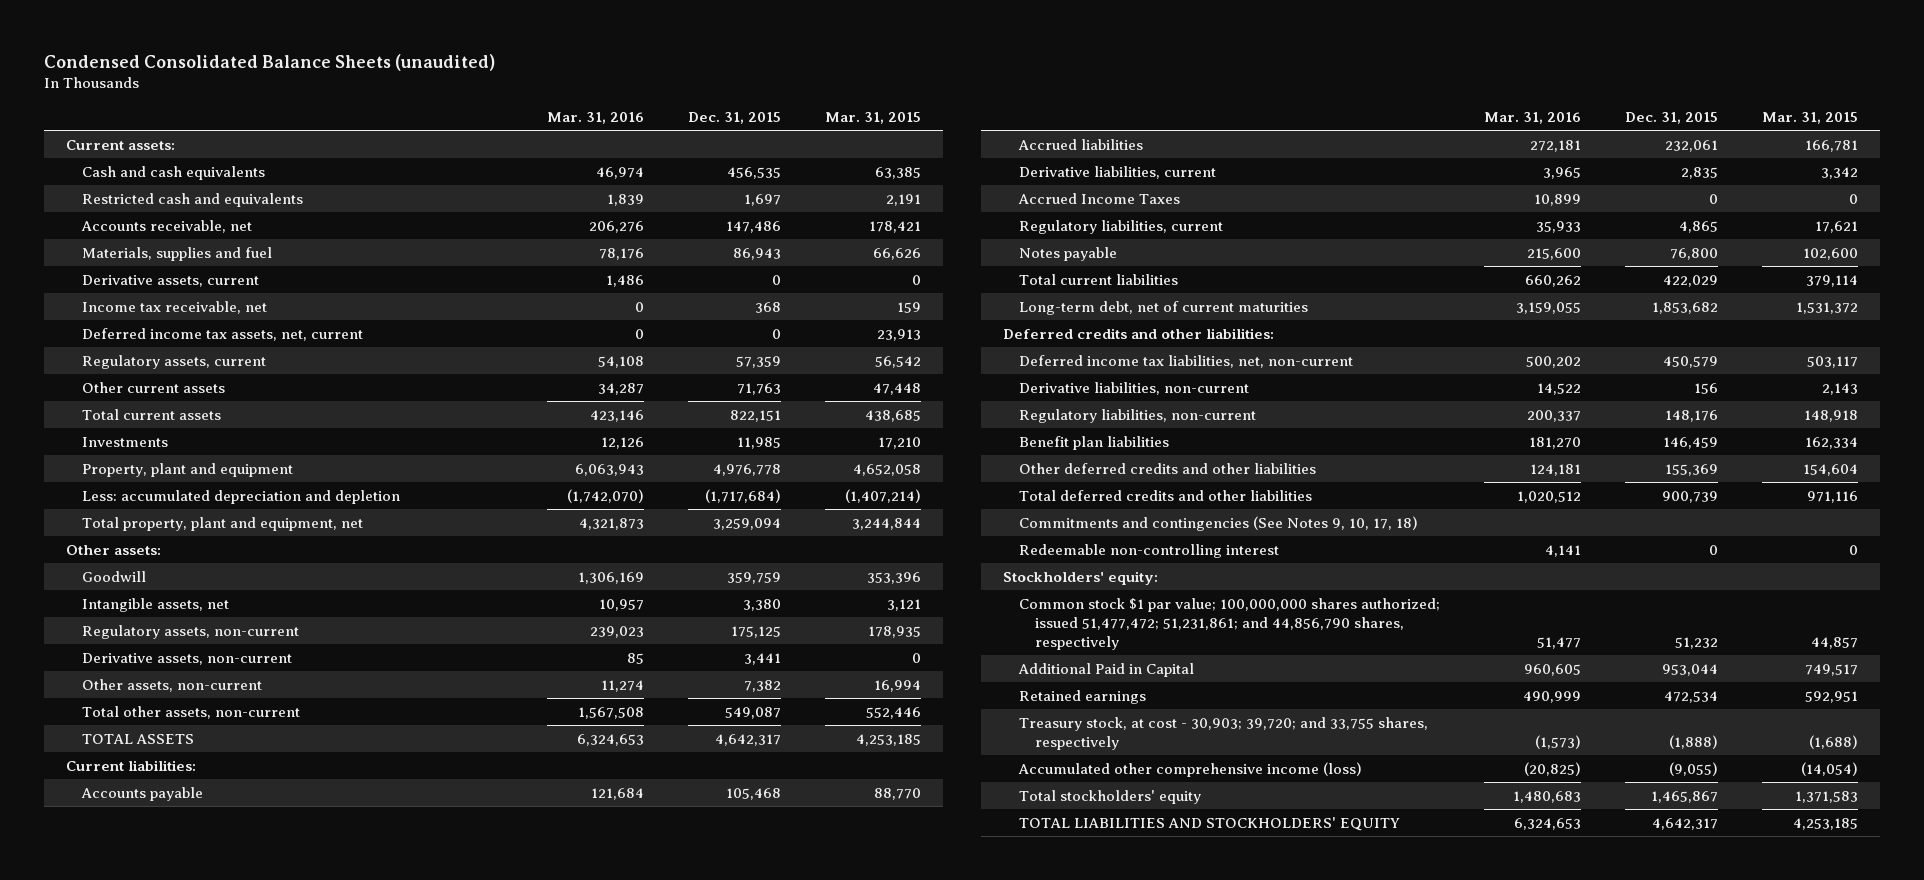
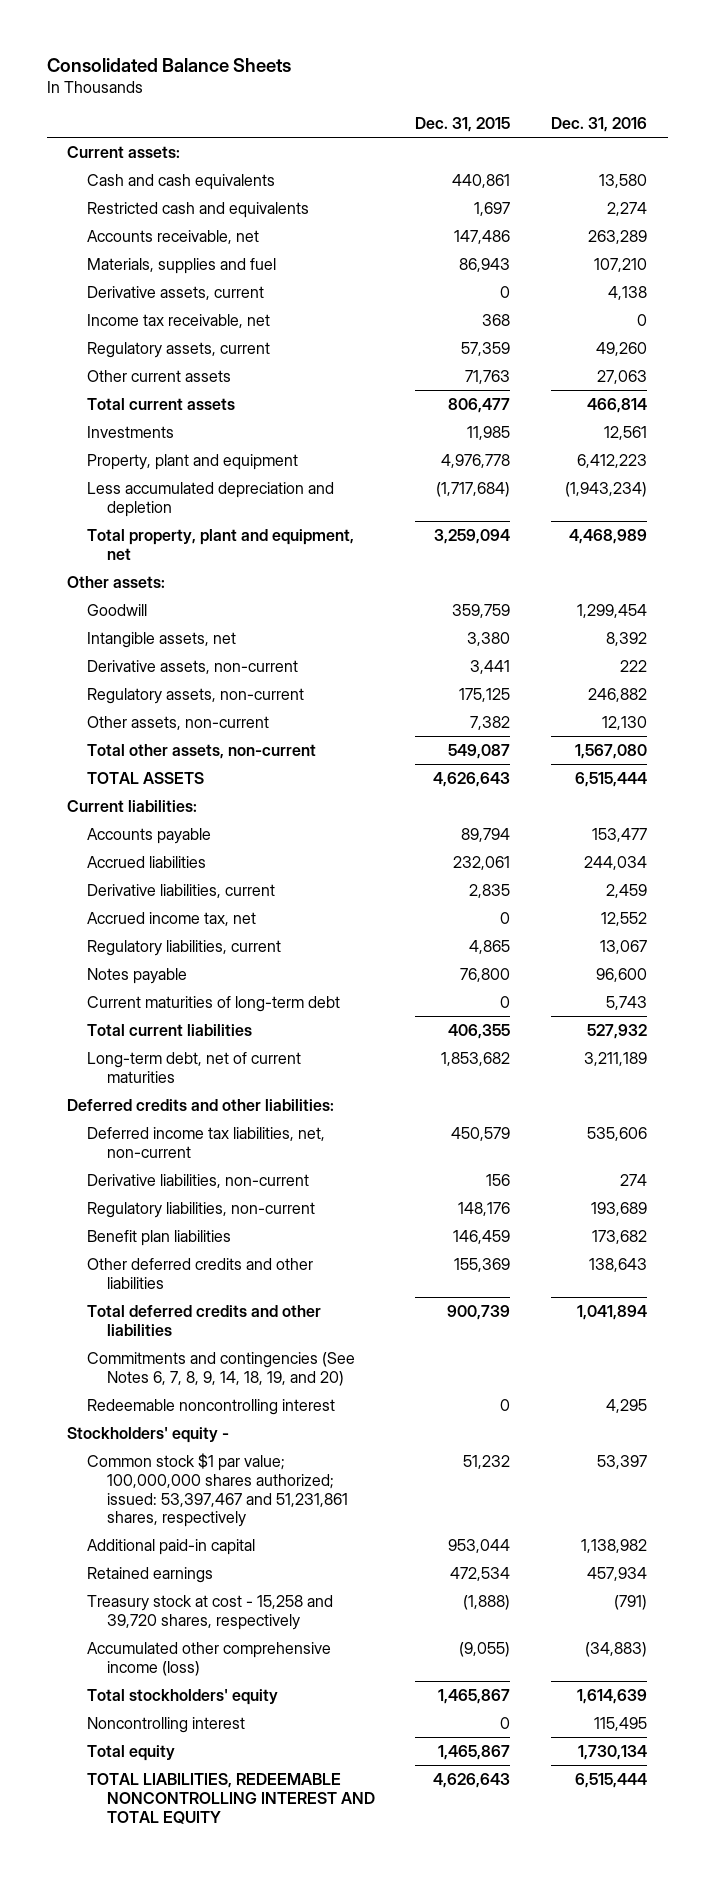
[44,53,496,71] Condensed Consolidated Balance Sheets (unaudited) -> [46,57,291,72] Consolidated Balance Sheets
[547,111,645,124] Mar. 31, 2016 -> none
[825,111,922,124] Mar. 31, 2015 -> none
none -> [551,117,648,133] Dec. 31, 2016
[727,166,782,179] 456,535 -> [452,173,511,188] 440,861
[82,327,364,341] Deferred income tax assets, net, current -> none
[730,409,782,422] 822,151 -> [448,397,511,413] 806,477
[82,489,401,504] Less: accumulated depreciation and depletion -> [86,481,334,517] Less accumulated depreciation and depletion
[82,624,300,639] Regulatory assets, non-current -> [86,687,304,704] Regulatory assets, non-current
[715,733,782,746] 4,642,317 -> [433,771,511,787] 4,626,643
[726,787,782,800] 105,468 -> [461,827,511,842] 89,794
[1017,192,1180,204] Accrued Income Taxes -> [86,911,256,926] Accrued income tax, net
none -> [86,995,340,1012] Current maturities of long-term debt
[1663,274,1719,287] 422,029 -> [448,1023,511,1039] 406,355
[1018,543,1279,558] Redeemable non-controlling interest -> none
[1018,515,1418,531] Commitments and contingencies (See Notes 9, 10, 17, 18) -> [86,1351,355,1386] Commitments and contingencies (See Notes 6, 7, 8, 9, 14, 18, 19, and 20)
none -> [86,1398,335,1415] Redeemable noncontrolling interest
[1003,570,1159,585] Stockholders' equity: -> [67,1426,230,1443] Stockholders' equity -
[1018,597,1440,651] Common stock $1 par value; 100,000,000 shares authorized; issued 51,477,472; 51,231,861; and 44,856,790 shares, respectively -> [86,1452,348,1528] Common stock $1 par value; 100,000,000 shares authorized; issued: 53,397,467 and 51,231,861 shares, respectively
[1017,662,1194,677] Additional Paid in Capital -> [86,1538,255,1555] Additional paid-in capital
[1018,716,1428,750] Treasury stock, at cost - 30,903; 39,720; and 33,755 shares, respectively -> [86,1594,333,1630] Treasury stock at cost - 15,258 and 39,720 shares, respectively
none -> [86,1716,245,1733] Noncontrolling interest
none -> [86,1744,175,1761] Total equity
[1018,816,1400,831] TOTAL LIABILITIES AND STOCKHOLDERS' EQUITY -> [86,1772,375,1824] TOTAL LIABILITIES, REDEEMABLE NONCONTROLLING INTEREST AND TOTAL EQUITY
[1652,817,1719,830] 4,642,317 -> [433,1772,511,1788] 4,626,643

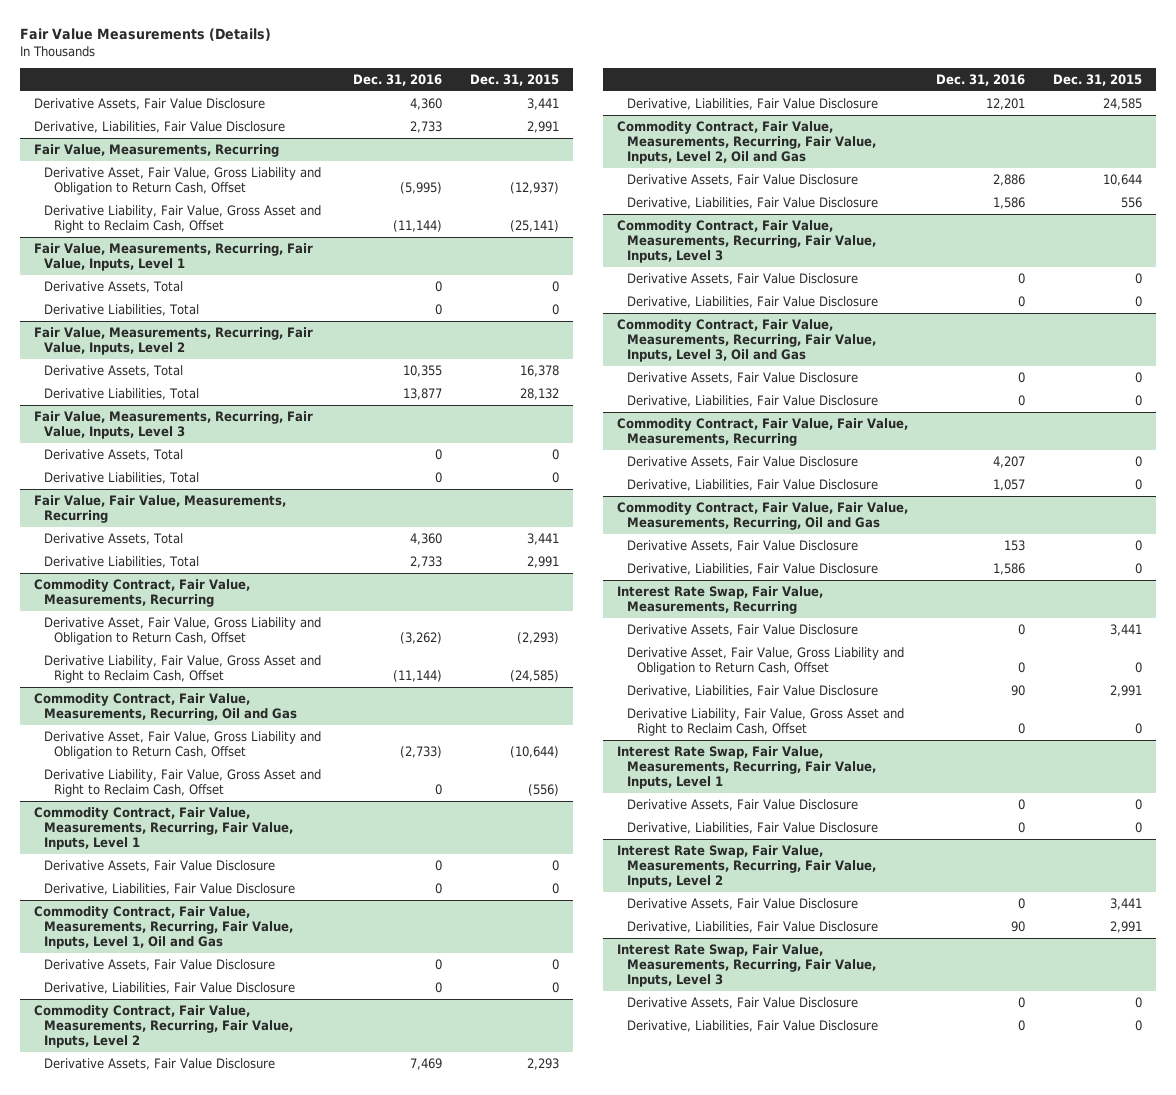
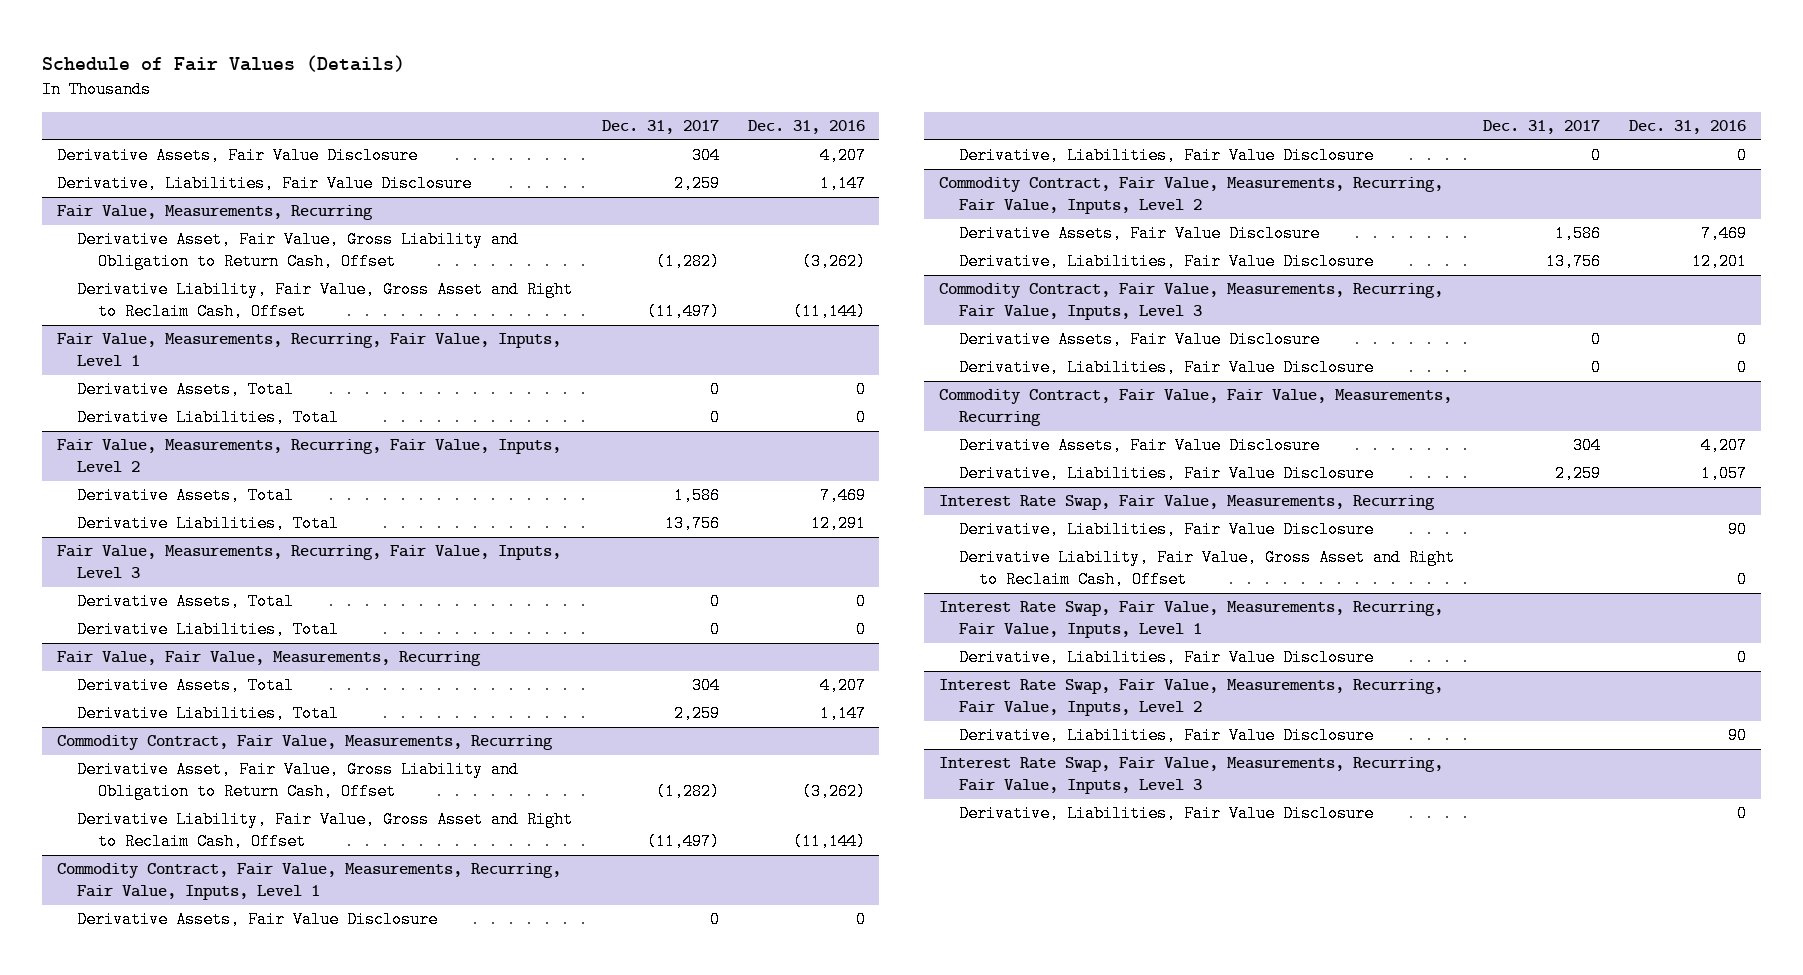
[19,27,271,41] Fair Value Measurements (Details) -> [42,55,406,73] Schedule of Fair Values (Details)
[469,73,559,86] Dec. 31, 2015 -> none
none -> [601,120,719,135] Dec. 31, 2017
[409,97,442,110] 4,360 -> [819,147,866,165] 4,207
[409,120,442,133] 2,733 -> [819,175,866,193] 1,147
[399,182,442,195] (5,995) -> [801,253,866,271] (3,262)
[402,364,442,377] 10,355 -> [819,487,866,505] 7,469
[402,387,442,400] 13,877 -> [810,515,866,533] 12,291
[409,532,442,545] 4,360 -> [819,677,866,695] 4,207
[409,555,442,568] 2,733 -> [819,705,866,723] 1,147
[33,692,297,722] Commodity Contract, Fair Value, Measurements, Recurring, Oil and Gas -> none
[43,730,321,760] Derivative Asset, Fair Value, Gross Liability and Obligation to Return Cash, Offset -> none
[43,768,321,798] Derivative Liability, Fair Value, Gross Asset and Right to Reclaim Cash, Offset -> none
[33,905,293,950] Commodity Contract, Fair Value, Measurements, Recurring, Fair Value, Inputs, Level 1, Oil and Gas -> none
[43,958,275,971] Derivative Assets, Fair Value Disclosure -> none
[43,981,295,994] Derivative, Liabilities, Fair Value Disclosure -> none
[617,120,877,165] Commodity Contract, Fair Value, Measurements, Recurring, Fair Value, Inputs, Level 2, Oil and Gas -> none
[627,173,859,186] Derivative Assets, Fair Value Disclosure -> none
[627,196,879,209] Derivative, Liabilities, Fair Value Disclosure -> none
[617,318,877,363] Commodity Contract, Fair Value, Measurements, Recurring, Fair Value, Inputs, Level 3, Oil and Gas -> none
[627,371,859,384] Derivative Assets, Fair Value Disclosure -> none
[627,394,879,407] Derivative, Liabilities, Fair Value Disclosure -> none
[617,501,909,531] Commodity Contract, Fair Value, Fair Value, Measurements, Recurring, Oil and Gas -> none
[627,539,859,552] Derivative Assets, Fair Value Disclosure -> none
[627,562,879,575] Derivative, Liabilities, Fair Value Disclosure -> none
[627,623,859,636] Derivative Assets, Fair Value Disclosure -> none
[627,646,905,676] Derivative Asset, Fair Value, Gross Liability and Obligation to Return Cash, Offset -> none
[627,798,859,811] Derivative Assets, Fair Value Disclosure -> none
[627,897,859,910] Derivative Assets, Fair Value Disclosure -> none
[627,996,859,1009] Derivative Assets, Fair Value Disclosure -> none

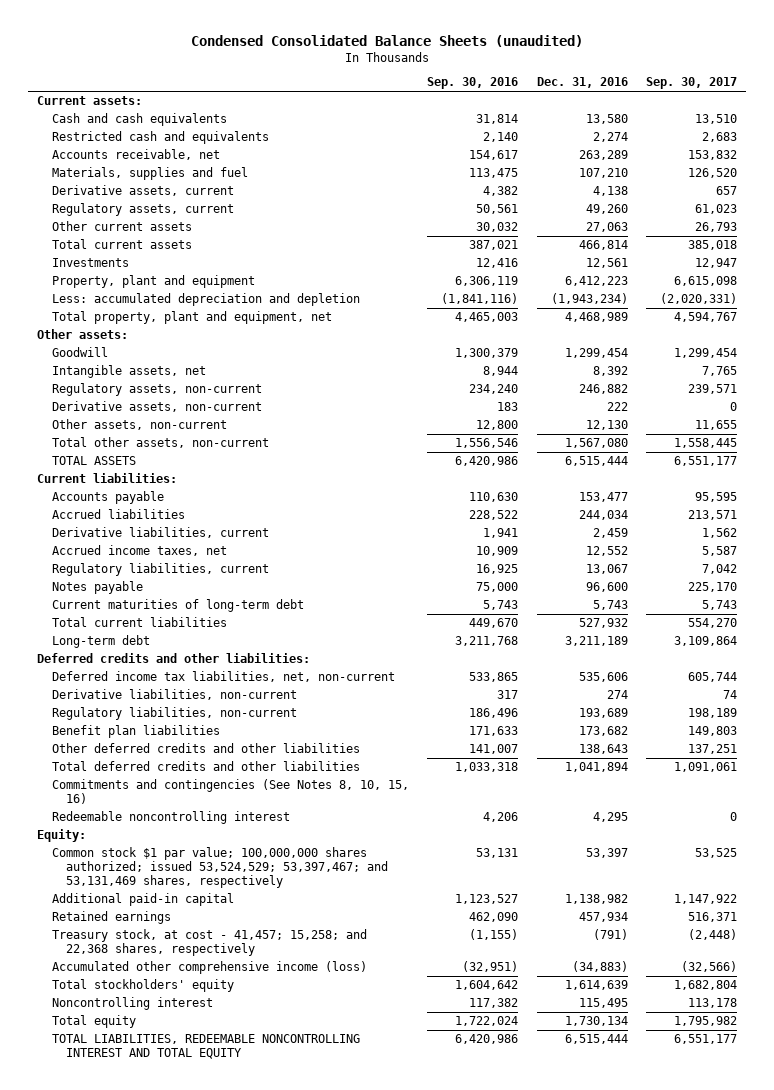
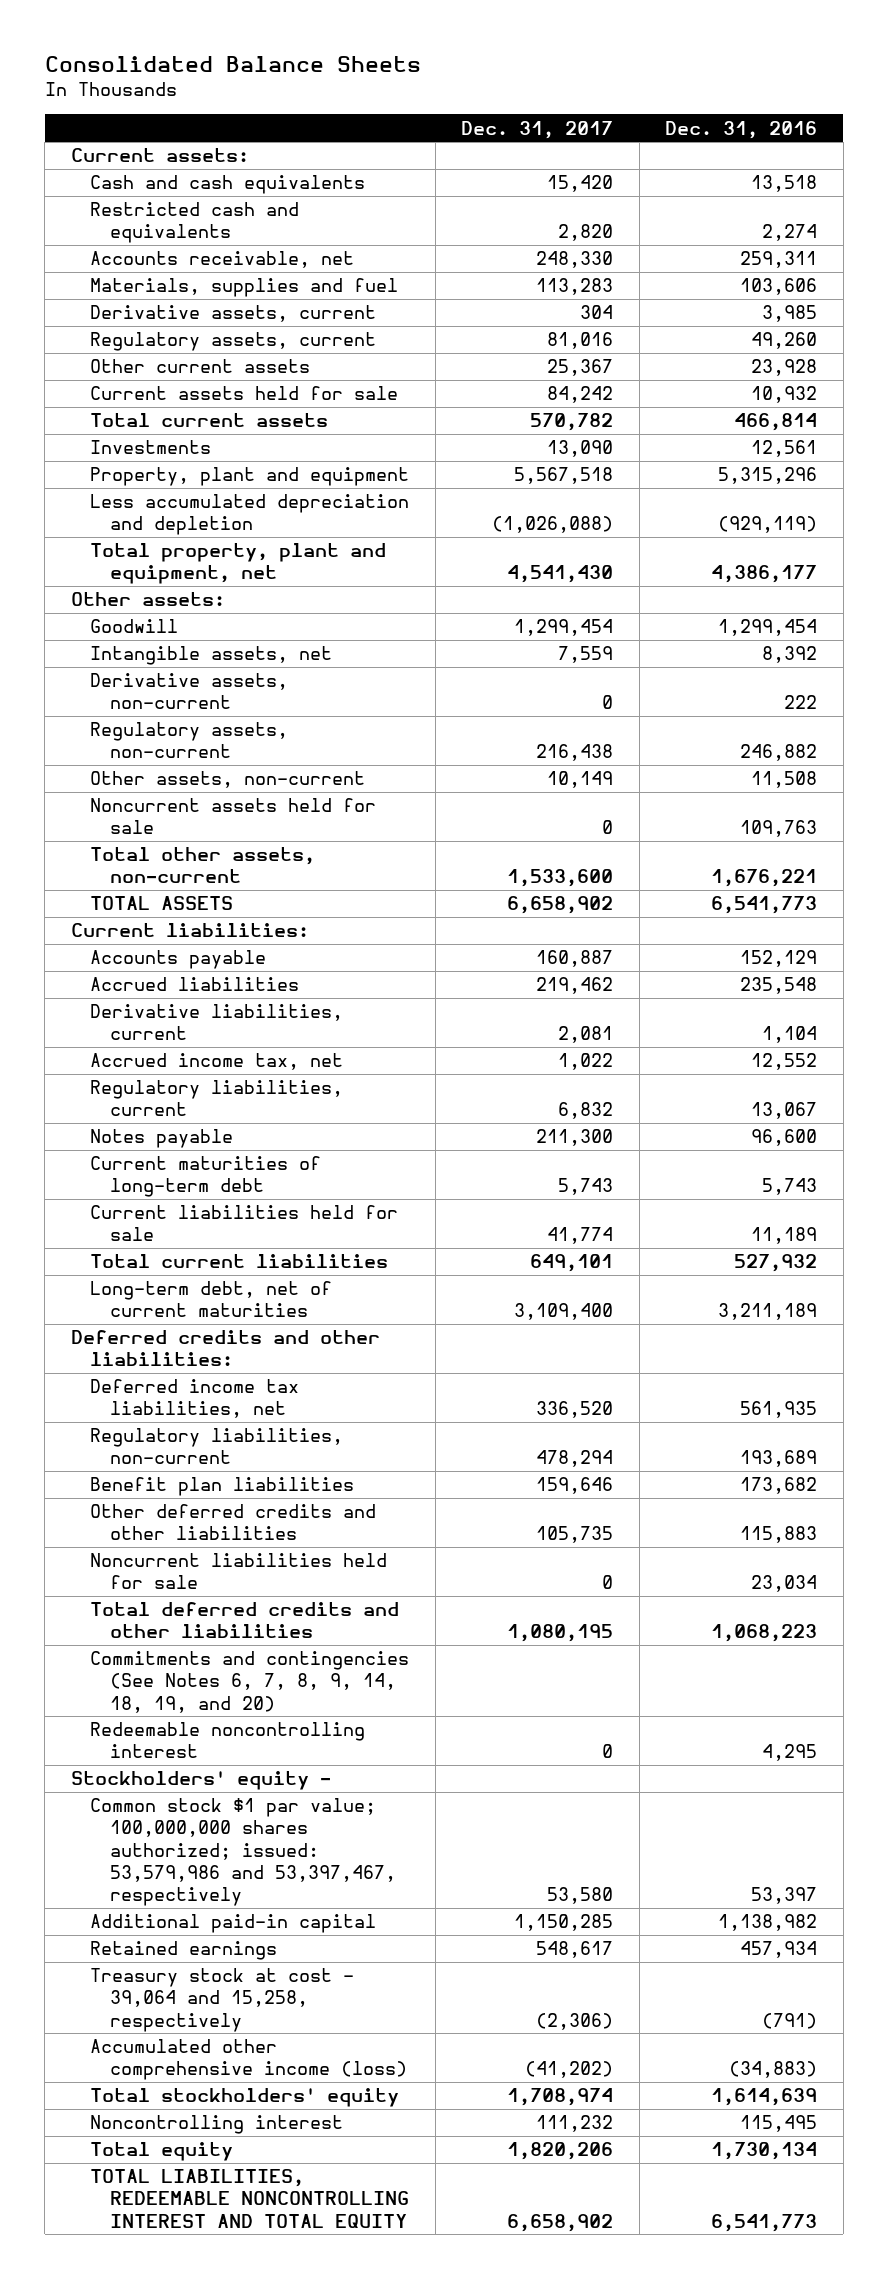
[191,34,584,47] Condensed Consolidated Balance Sheets (unaudited) -> [44,56,421,73] Consolidated Balance Sheets
[427,77,519,90] Sep. 30, 2016 -> none
[646,77,738,90] Sep. 30, 2017 -> none
none -> [461,120,614,139] Dec. 31, 2017
[585,114,628,125] 13,580 -> [751,175,818,193] 13,518
[578,150,628,161] 263,289 -> [740,251,818,269] 259,311
[578,168,628,179] 107,210 -> [740,278,818,296] 103,606
[592,186,628,197] 4,138 -> [762,305,818,323] 3,985
[585,222,628,233] 27,063 -> [751,359,818,377] 23,928
none -> [90,386,399,401] Current assets held for sale
[564,276,628,287] 6,412,223 -> [718,467,818,485] 5,315,296
[51,293,360,307] Less: accumulated depreciation and depletion -> [90,494,410,536] Less accumulated depreciation and depletion
[550,293,628,305] (1,943,234) -> [718,516,818,534] (929,119)
[564,312,628,323] 4,468,989 -> [711,565,818,584] 4,386,177
[51,383,262,397] Regulatory assets, non-current -> [90,722,289,759] Regulatory assets, non-current
[585,420,628,431] 12,130 -> [751,771,818,789] 11,508
none -> [90,798,377,835] Noncurrent assets held for sale
[564,438,628,449] 1,567,080 -> [711,869,818,888] 1,676,221
[564,456,628,467] 6,515,444 -> [711,896,818,915] 6,541,773
[578,492,628,503] 153,477 -> [740,950,818,968] 152,129
[578,510,628,521] 244,034 -> [740,977,818,995] 235,548
[592,528,628,539] 2,459 -> [762,1026,818,1044] 1,104
[51,545,227,557] Accrued income taxes, net -> [90,1053,344,1071] Accrued income tax, net
none -> [90,1205,399,1242] Current liabilities held for sale
[51,635,150,649] Long-term debt -> [90,1281,333,1318] Long-term debt, net of current maturities
[51,689,297,701] Derivative liabilities, non-current -> none
[51,671,395,683] Deferred income tax liabilities, net, non-current -> [90,1379,300,1419] Deferred income tax liabilities, net
[578,672,628,683] 535,606 -> [740,1401,818,1419] 561,935
[578,744,628,755] 138,643 -> [740,1526,818,1544] 115,883
none -> [90,1553,388,1590] Noncurrent liabilities held for sale
[564,762,628,773] 1,041,894 -> [711,1624,818,1643] 1,068,223
[51,779,409,805] Commitments and contingencies (See Notes 8, 10, 15, 16) -> [90,1651,410,1713] Commitments and contingencies (See Notes 6, 7, 8, 9, 14, 18, 19, and 20)
[37,829,87,843] Equity: -> [70,1771,331,1791] Stockholders' equity -
[51,847,389,889] Common stock $1 par value; 100,000,000 shares authorized; issued 53,524,529; 53,397,467; and 53,131,469 shares, respectively -> [90,1798,396,1906] Common stock $1 par value; 100,000,000 shares authorized; issued: 53,579,986 and 53,397,467, respectively
[51,929,367,957] Treasury stock, at cost - 41,457; 15,258; and 22,368 shares, respectively -> [90,1968,355,2032] Treasury stock at cost - 39,064 and 15,258, respectively
[564,1034,628,1045] 6,515,444 -> [711,2213,818,2232] 6,541,773

